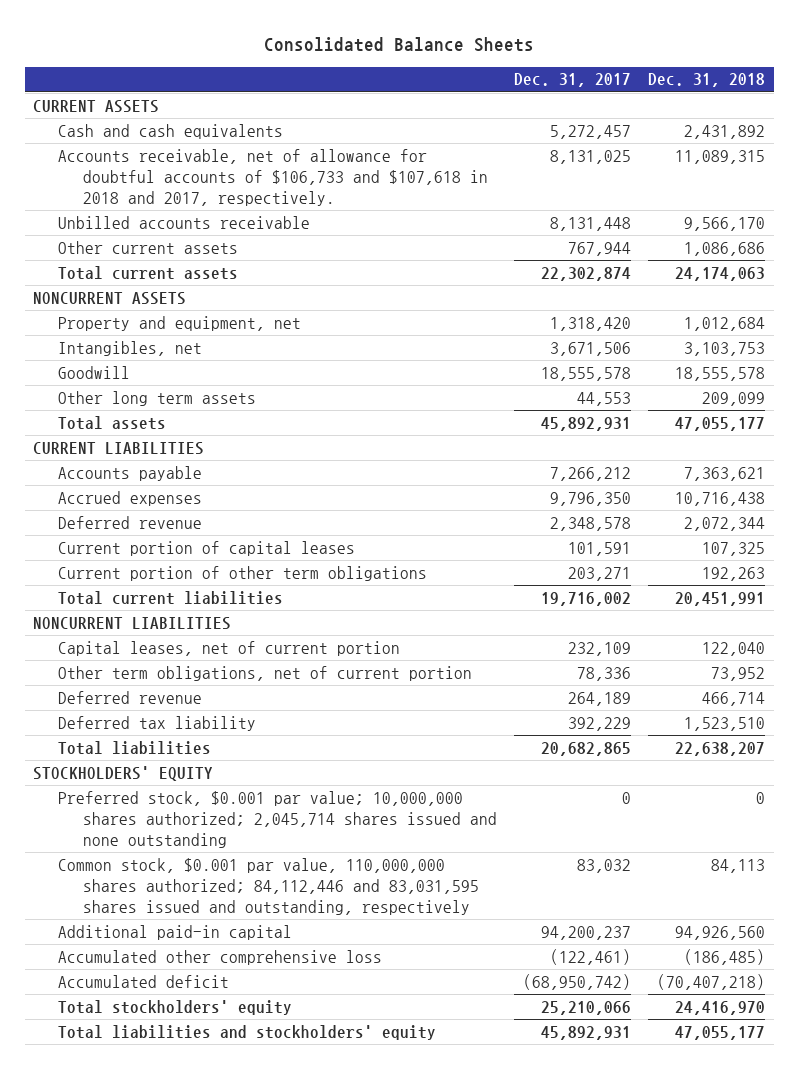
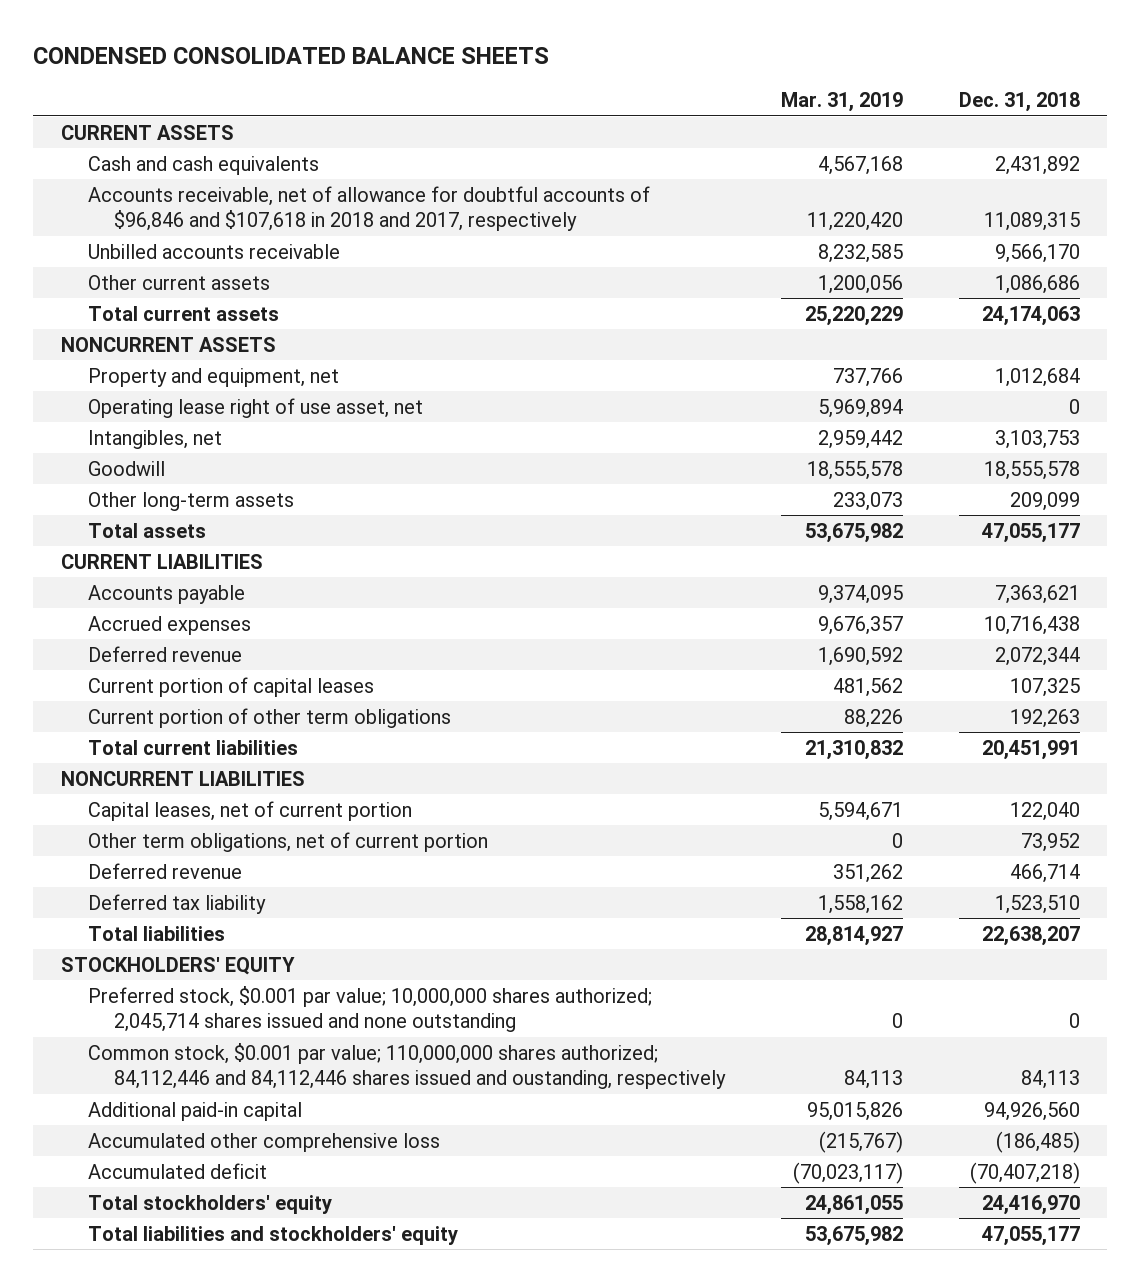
[264,37,535,53] Consolidated Balance Sheets -> [33,47,550,65] CONDENSED CONSOLIDATED BALANCE SHEETS
[514,73,632,88] Dec. 31, 2017 -> none
none -> [780,92,903,113] Mar. 31, 2019
[58,148,489,206] Accounts receivable, net of allowance for doubtful accounts of $106,733 and $107,618 in 2018 and 2017, respectively. -> [87,185,650,232] Accounts receivable, net of allowance for doubtful accounts of $96,846 and $107,618 in 2018 and 2017, respectively
none -> [87,397,423,418] Operating lease right of use asset, net
[58,390,257,406] Other long term assets -> [87,491,294,511] Other long-term assets
[58,857,480,915] Common stock, $0.001 par value, 110,000,000 shares authorized; 84,112,446 and 83,031,595 shares issued and outstanding, respectively -> [87,1042,727,1090] Common stock, $0.001 par value; 110,000,000 shares authorized; 84,112,446 and 84,112,446 shares issued and oustanding, respectively

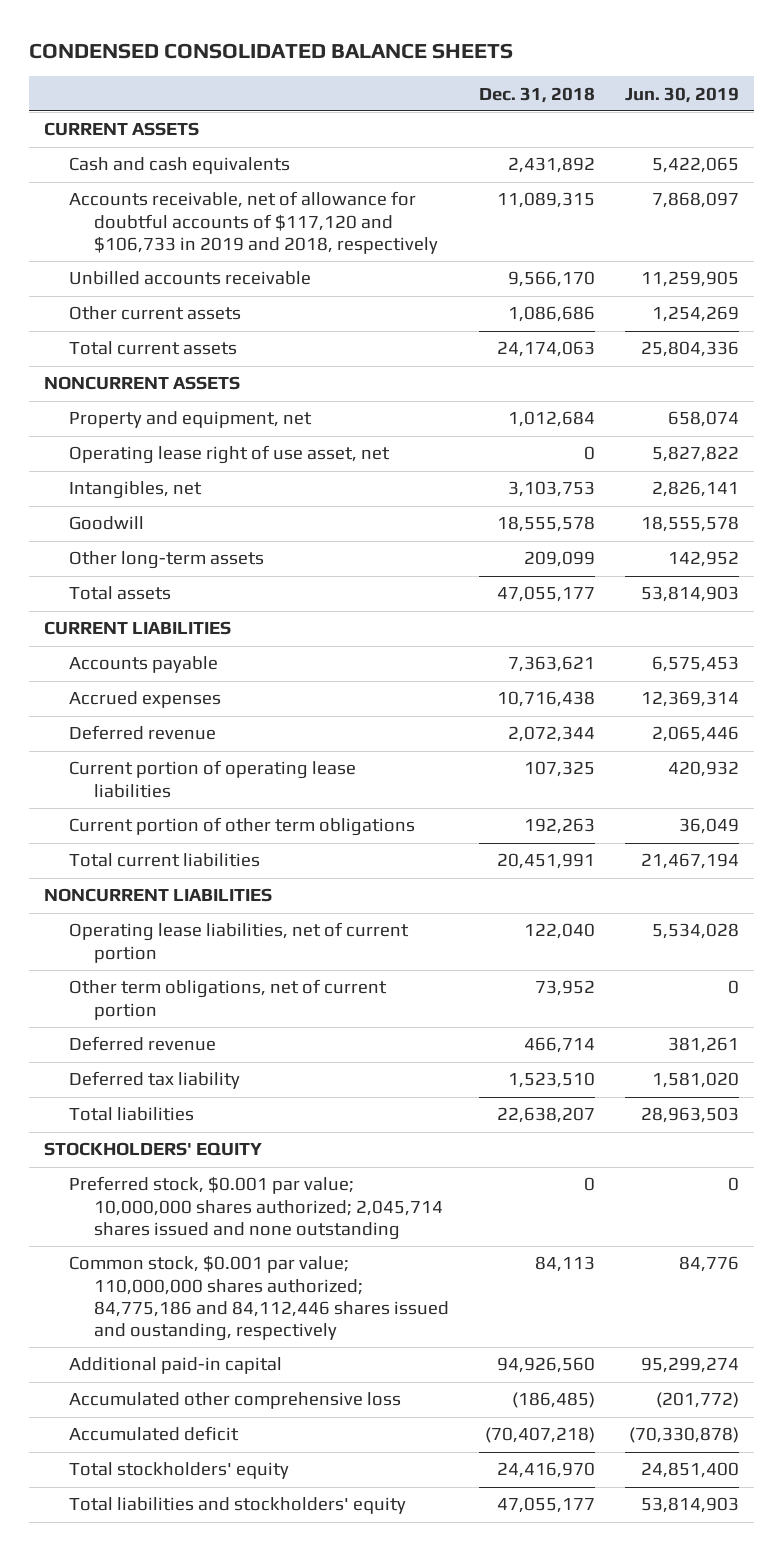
[780,92,903,113] Mar. 31, 2019 -> none
none -> [625,86,740,103] Jun. 30, 2019
[87,185,650,232] Accounts receivable, net of allowance for doubtful accounts of $96,846 and $107,618 in 2018 and 2017, respectively -> [68,191,438,254] Accounts receivable, net of allowance for doubtful accounts of $117,120 and $106,733 in 2019 and 2018, respectively
[87,676,374,697] Current portion of capital leases -> [68,760,356,798] Current portion of operating lease liabilities
[87,800,412,821] Capital leases, net of current portion -> [68,922,409,963] Operating lease liabilities, net of current portion
[87,1042,727,1090] Common stock, $0.001 par value; 110,000,000 shares authorized; 84,112,446 and 84,112,446 shares issued and oustanding, respectively -> [68,1255,449,1342] Common stock, $0.001 par value; 110,000,000 shares authorized; 84,775,186 and 84,112,446 shares issued and oustanding, respectively

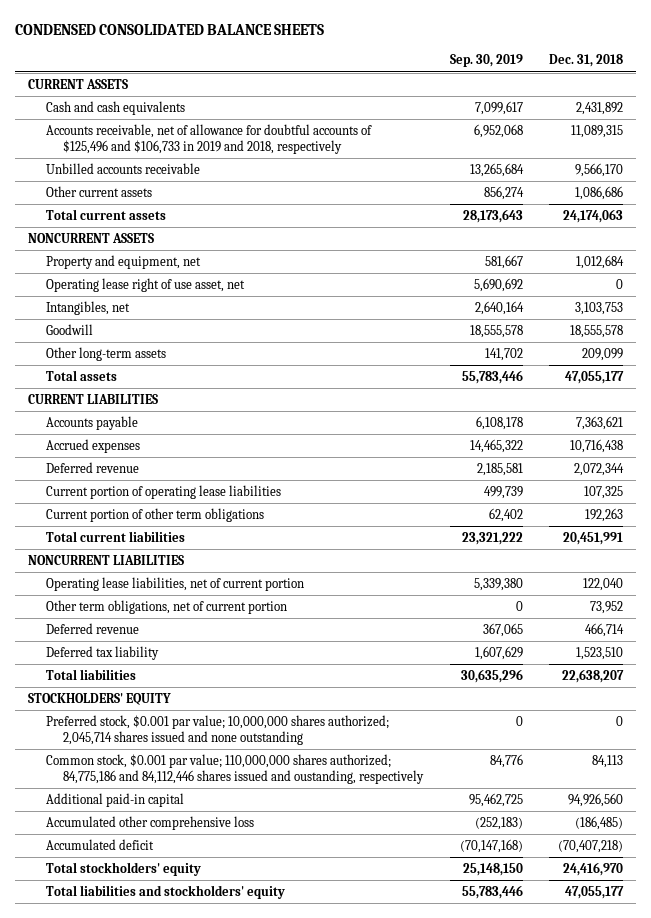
[625,86,740,103] Jun. 30, 2019 -> none
none -> [449,54,523,68] Sep. 30, 2019
[68,191,438,254] Accounts receivable, net of allowance for doubtful accounts of $117,120 and $106,733 in 2019 and 2018, respectively -> [45,124,372,155] Accounts receivable, net of allowance for doubtful accounts of $125,496 and $106,733 in 2019 and 2018, respectively

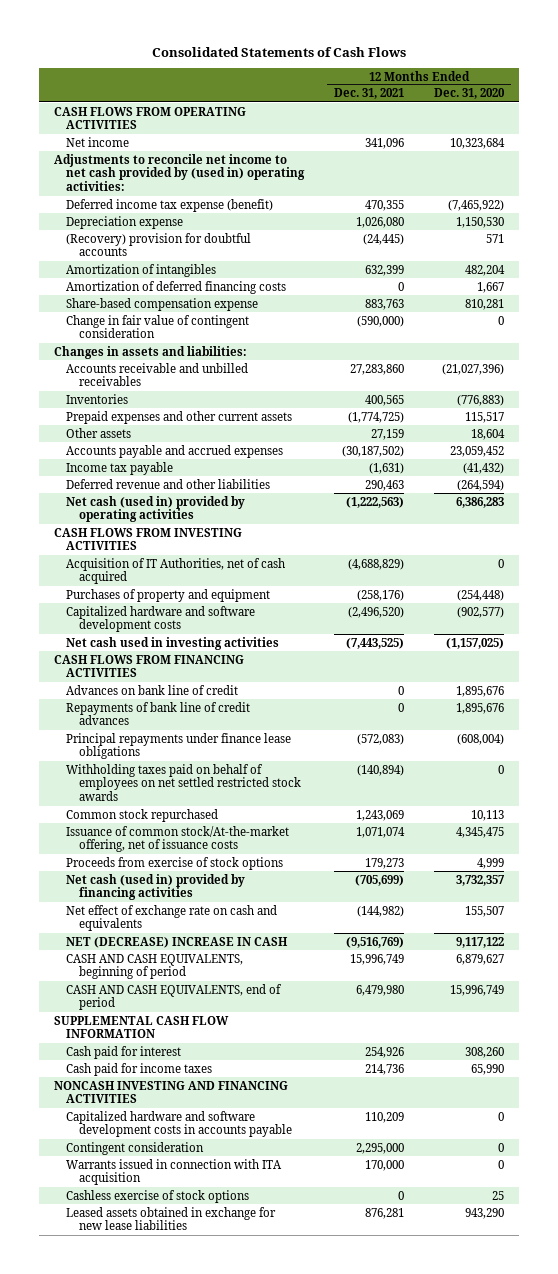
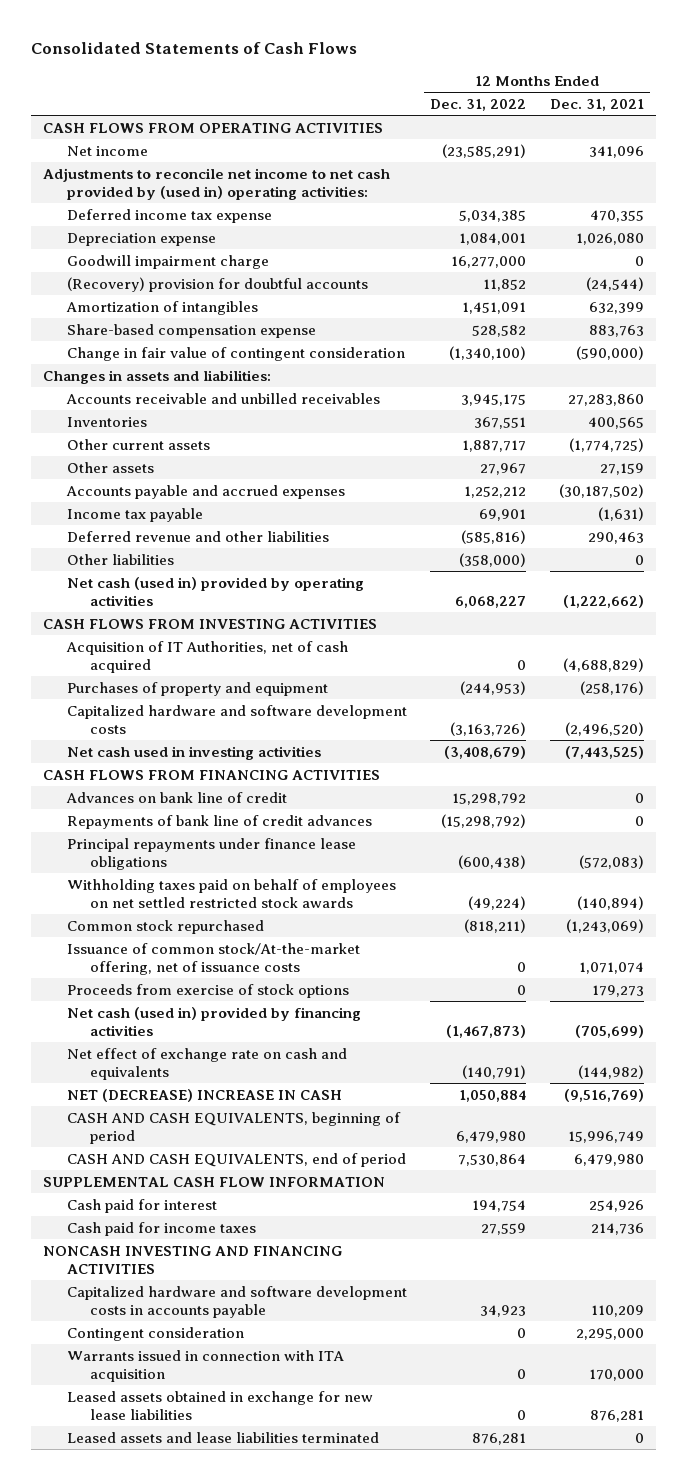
[433,88,505,100] Dec. 31, 2020 -> none
none -> [430,98,527,111] Dec. 31, 2022
[66,198,274,212] Deferred income tax expense (benefit) -> [66,208,272,223] Deferred income tax expense
none -> [66,254,269,269] Goodwill impairment charge
[363,233,405,245] (24,445) -> [586,276,645,291] (24,544)
[66,280,287,294] Amortization of deferred financing costs -> none
[66,410,293,424] Prepaid expenses and other current assets -> [66,438,210,450] Other current assets
none -> [66,553,174,565] Other liabilities
[346,496,405,508] (1,222,563) -> [563,595,645,609] (1,222,662)
[356,809,405,821] 1,243,069 -> [566,918,645,933] (1,243,069)
[66,1189,250,1203] Cashless exercise of stock options -> none
none -> [66,1431,379,1443] Leased assets and lease liabilities terminated

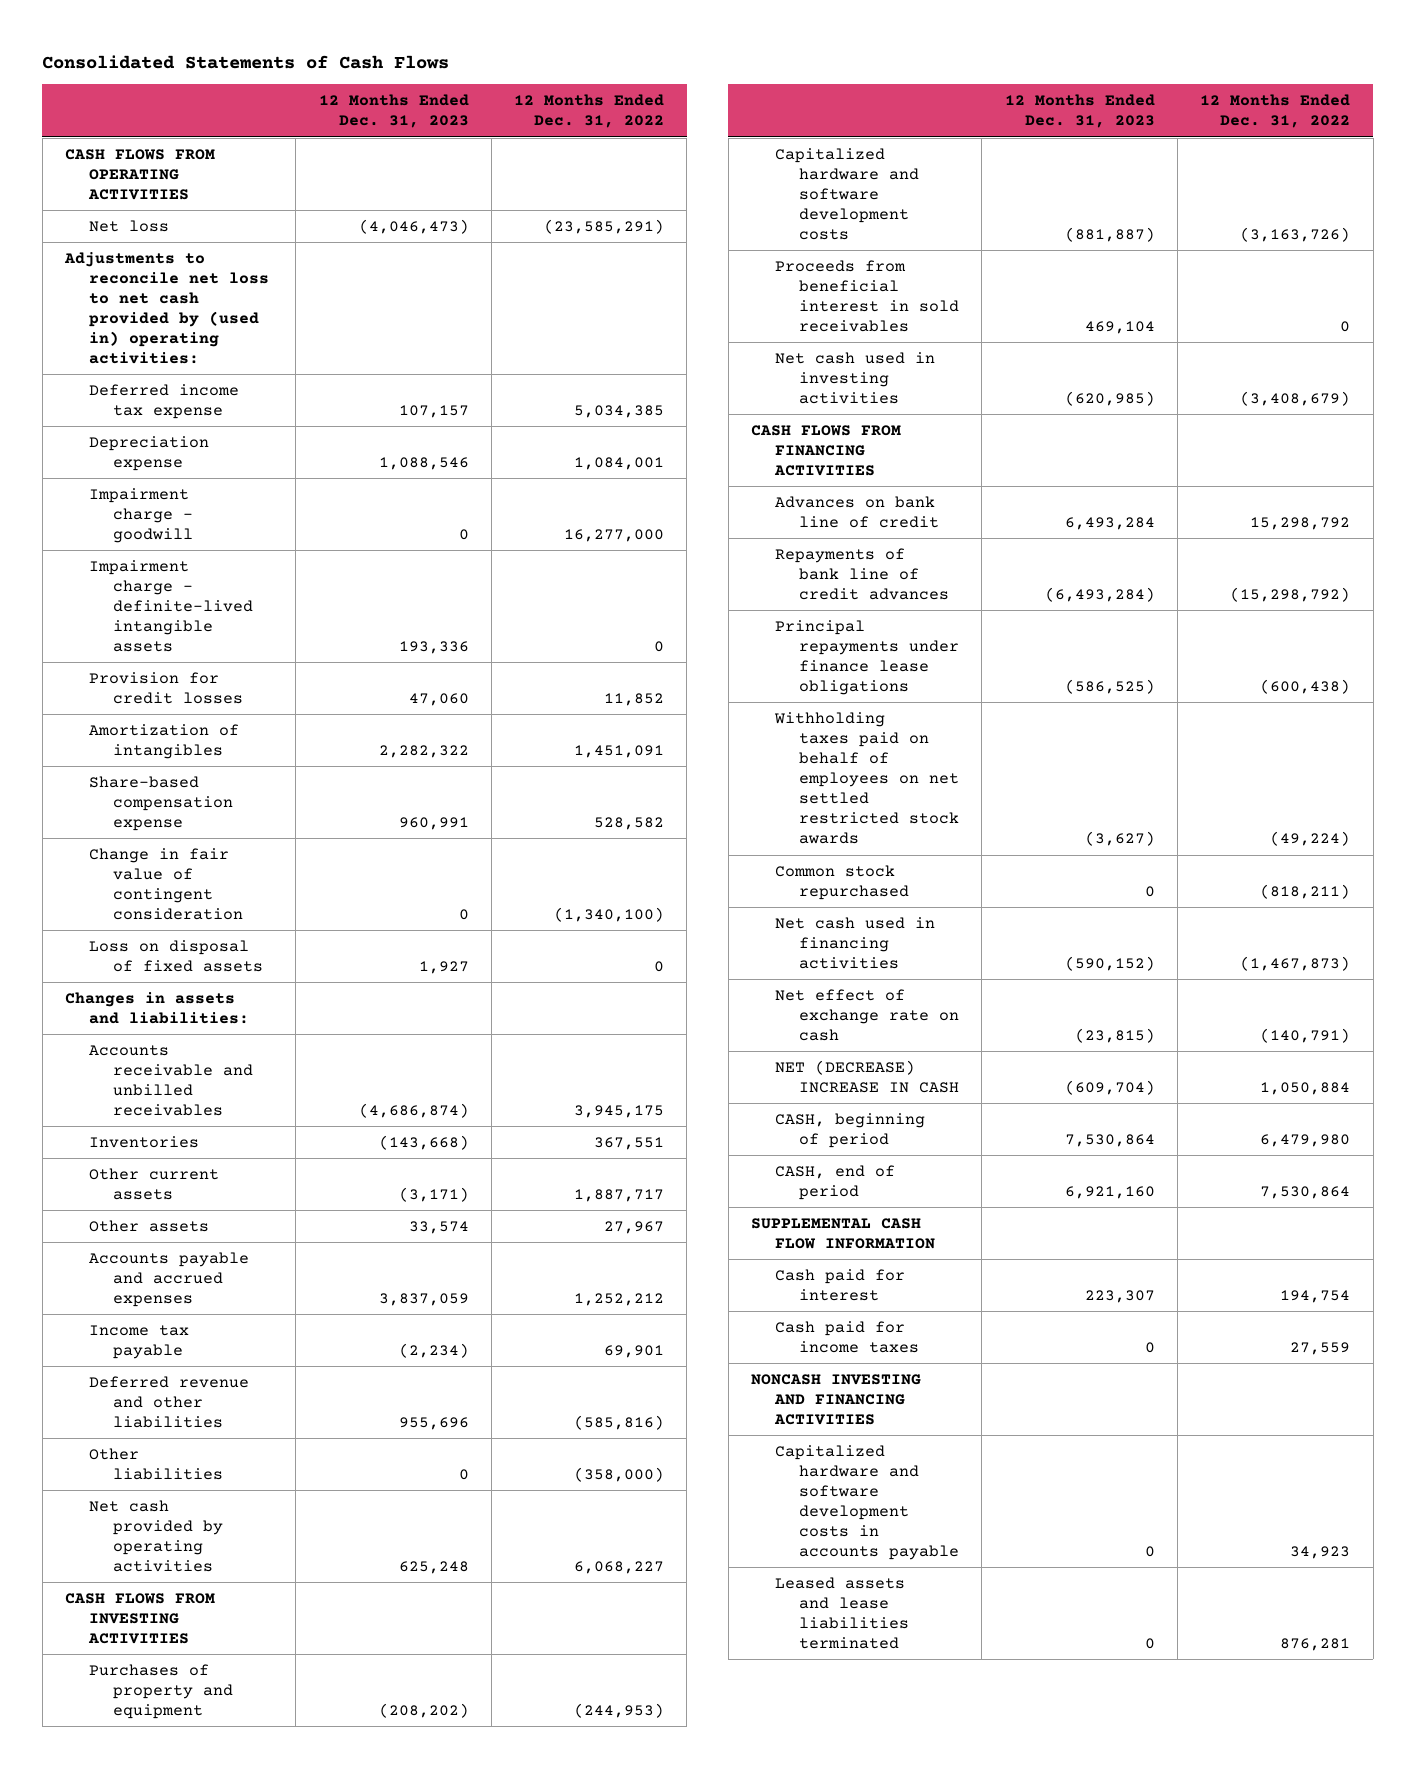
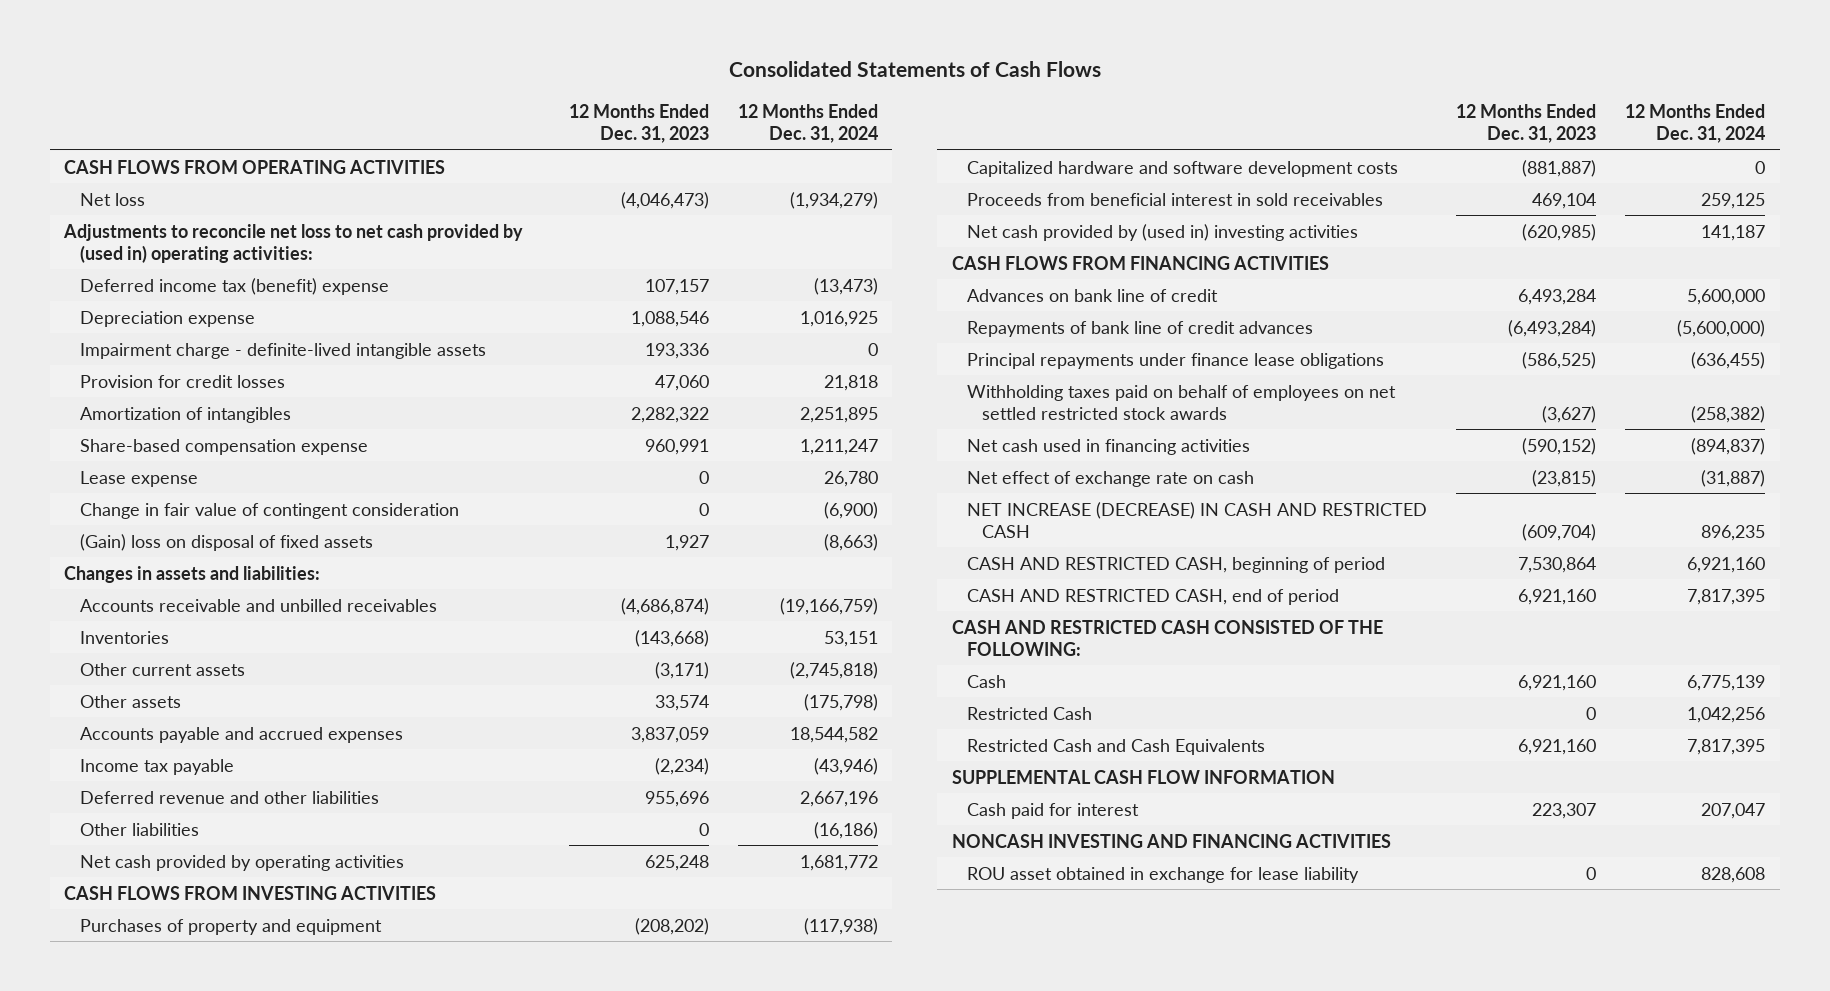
[514,94,665,129] 12 Months Ended Dec. 31, 2022 -> none
none -> [737,103,878,144] 12 Months Ended Dec. 31, 2024
[88,383,239,419] Deferred income tax expense -> [79,277,389,295] Deferred income tax (benefit) expense
[88,487,194,543] Impairment charge - goodwill -> none
none -> [79,470,198,487] Lease expense
[88,939,264,972] Loss on disposal of fixed assets -> [79,533,373,551] (Gain) loss on disposal of fixed assets
[775,351,936,404] Net cash used in investing activities -> [966,223,1358,241] Net cash provided by (used in) investing activities
[775,864,910,900] Common stock repurchased -> none
[775,1059,960,1093] NET (DECREASE) INCREASE IN CASH -> [966,501,1427,538] NET INCREASE (DECREASE) IN CASH AND RESTRICTED CASH
[775,1112,926,1148] CASH, beginning of period -> [966,556,1385,573] CASH AND RESTRICTED CASH, beginning of period
[775,1164,896,1200] CASH, end of period -> [966,588,1339,605] CASH AND RESTRICTED CASH, end of period
none -> [951,619,1383,656] CASH AND RESTRICTED CASH CONSISTED OF THE FOLLOWING:
none -> [966,674,1006,688] Cash
none -> [966,706,1092,720] Restricted Cash
none -> [966,738,1265,755] Restricted Cash and Cash Equivalents
[775,1320,920,1353] Cash paid for income taxes -> none
[775,1444,960,1561] Capitalized hardware and software development costs in accounts payable -> none
[775,1576,910,1650] Leased assets and lease liabilities terminated -> none
none -> [966,866,1359,883] ROU asset obtained in exchange for lease liability

